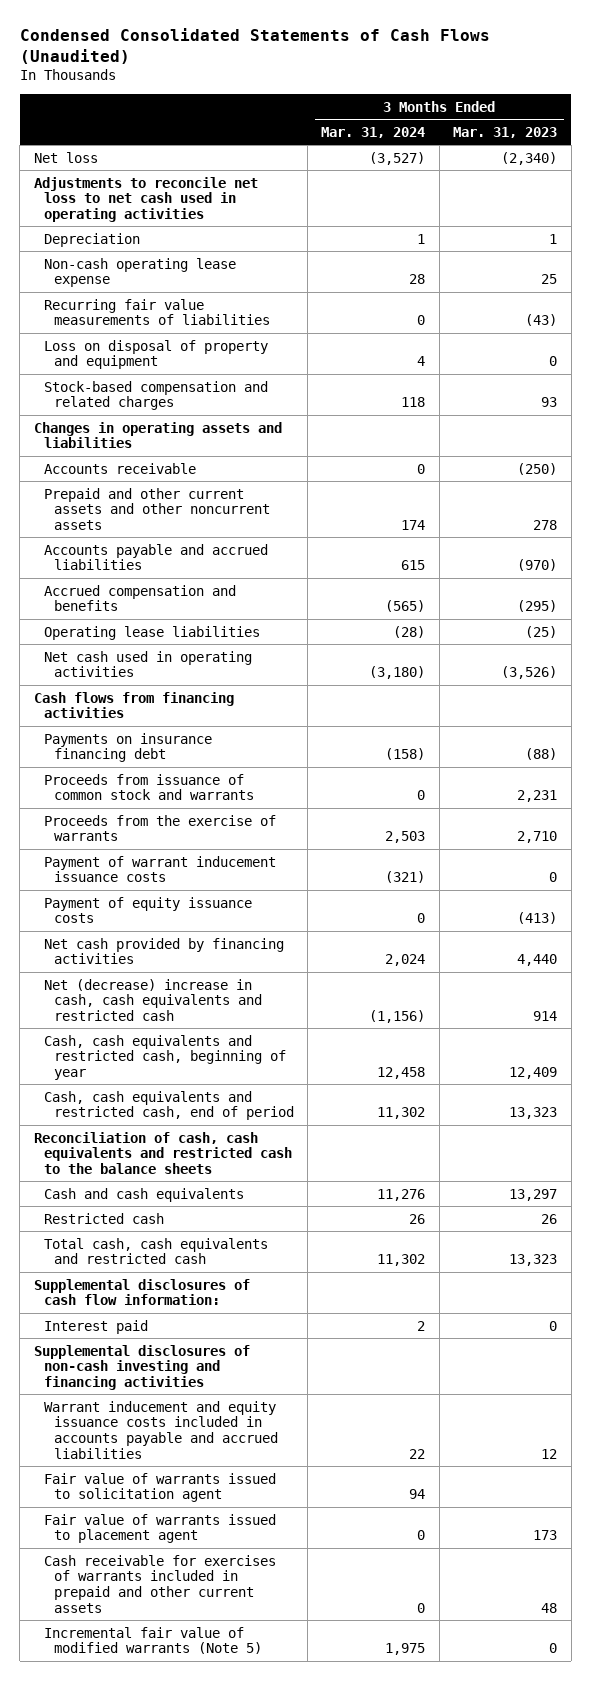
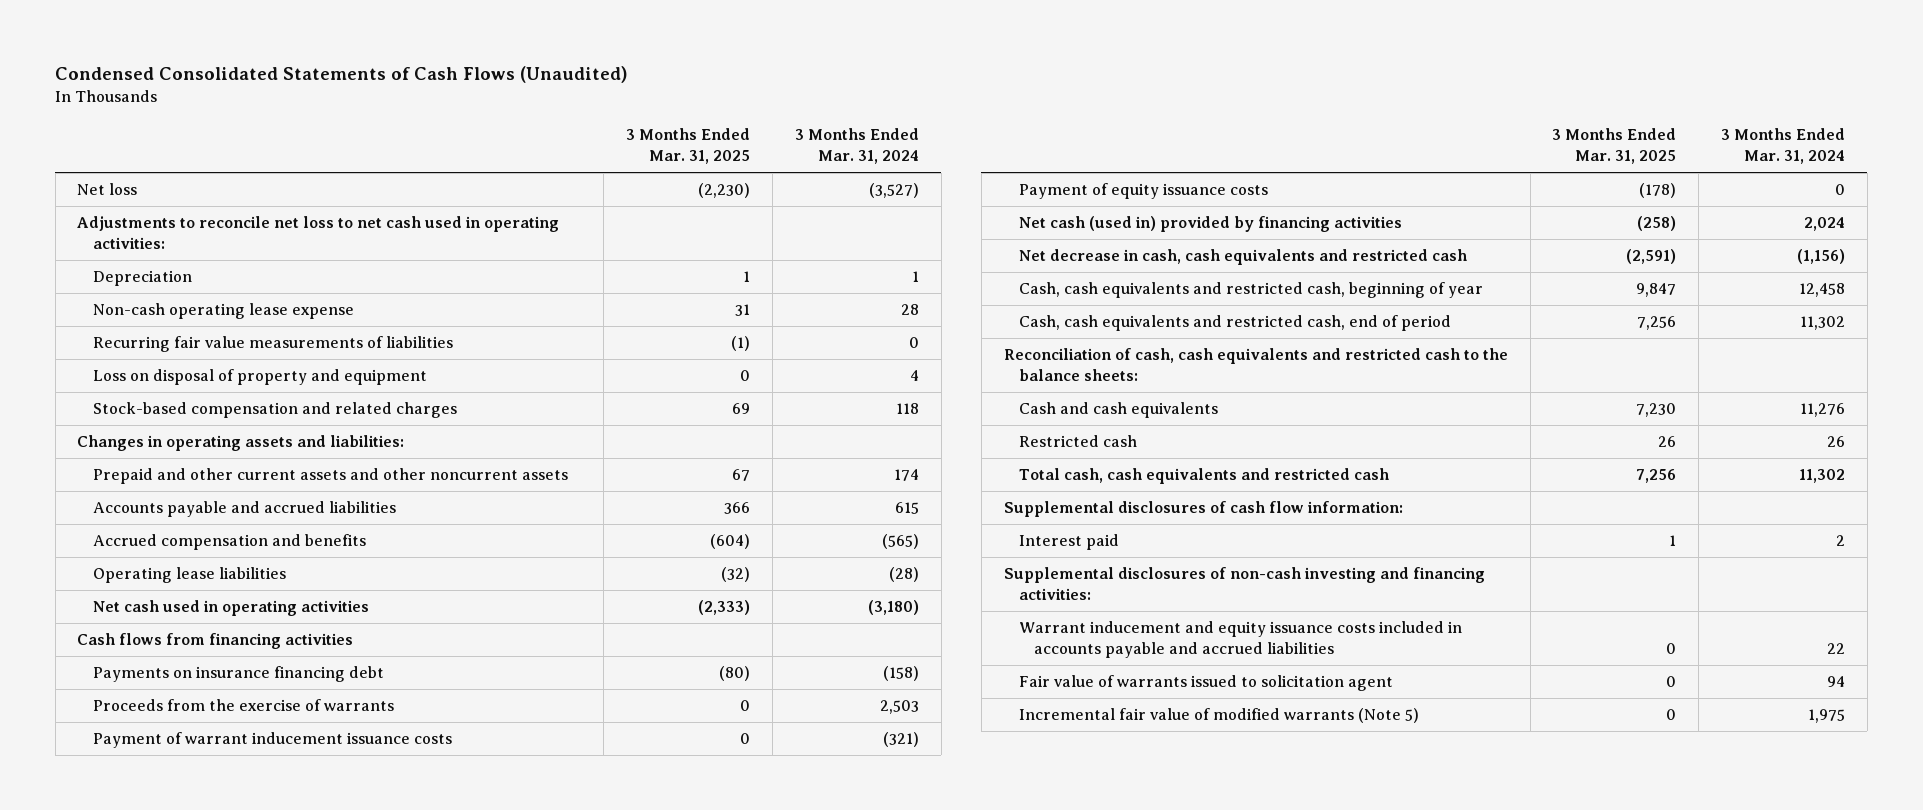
[453,126,558,138] Mar. 31, 2023 -> none
none -> [626,128,751,164] 3 Months Ended Mar. 31, 2025
[33,176,258,222] Adjustments to reconcile net loss to net cash used in operating activities -> [77,216,560,249] Adjustments to reconcile net loss to net cash used in operating activities:
[43,462,196,474] Accounts receivable -> none
[33,421,282,449] Changes in operating assets and liabilities -> [77,435,405,452] Changes in operating assets and liabilities:
[43,773,254,801] Proceeds from issuance of common stock and warrants -> none
[43,937,284,965] Net cash provided by financing activities -> [1018,216,1402,233] Net cash (used in) provided by financing activities
[43,978,262,1021] Net (decrease) increase in cash, cash equivalents and restricted cash -> [1018,249,1467,266] Net decrease in cash, cash equivalents and restricted cash
[33,1131,292,1174] Reconciliation of cash, cash equivalents and restricted cash to the balance sheets -> [1003,348,1508,381] Reconciliation of cash, cash equivalents and restricted cash to the balance sheets:
[33,1344,250,1390] Supplemental disclosures of non-cash investing and financing activities -> [1003,567,1485,600] Supplemental disclosures of non-cash investing and financing activities:
[43,1513,276,1544] Fair value of warrants issued to placement agent -> none
[43,1554,276,1613] Cash receivable for exercises of warrants included in prepaid and other current assets -> none

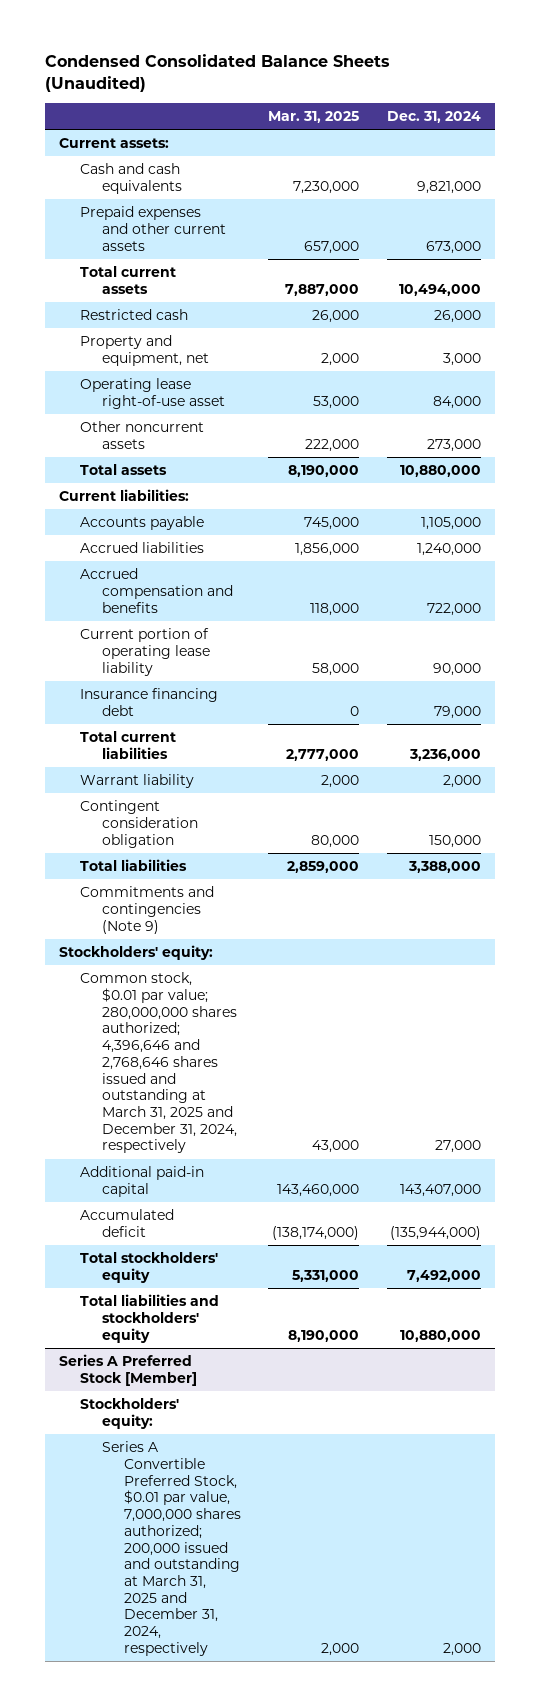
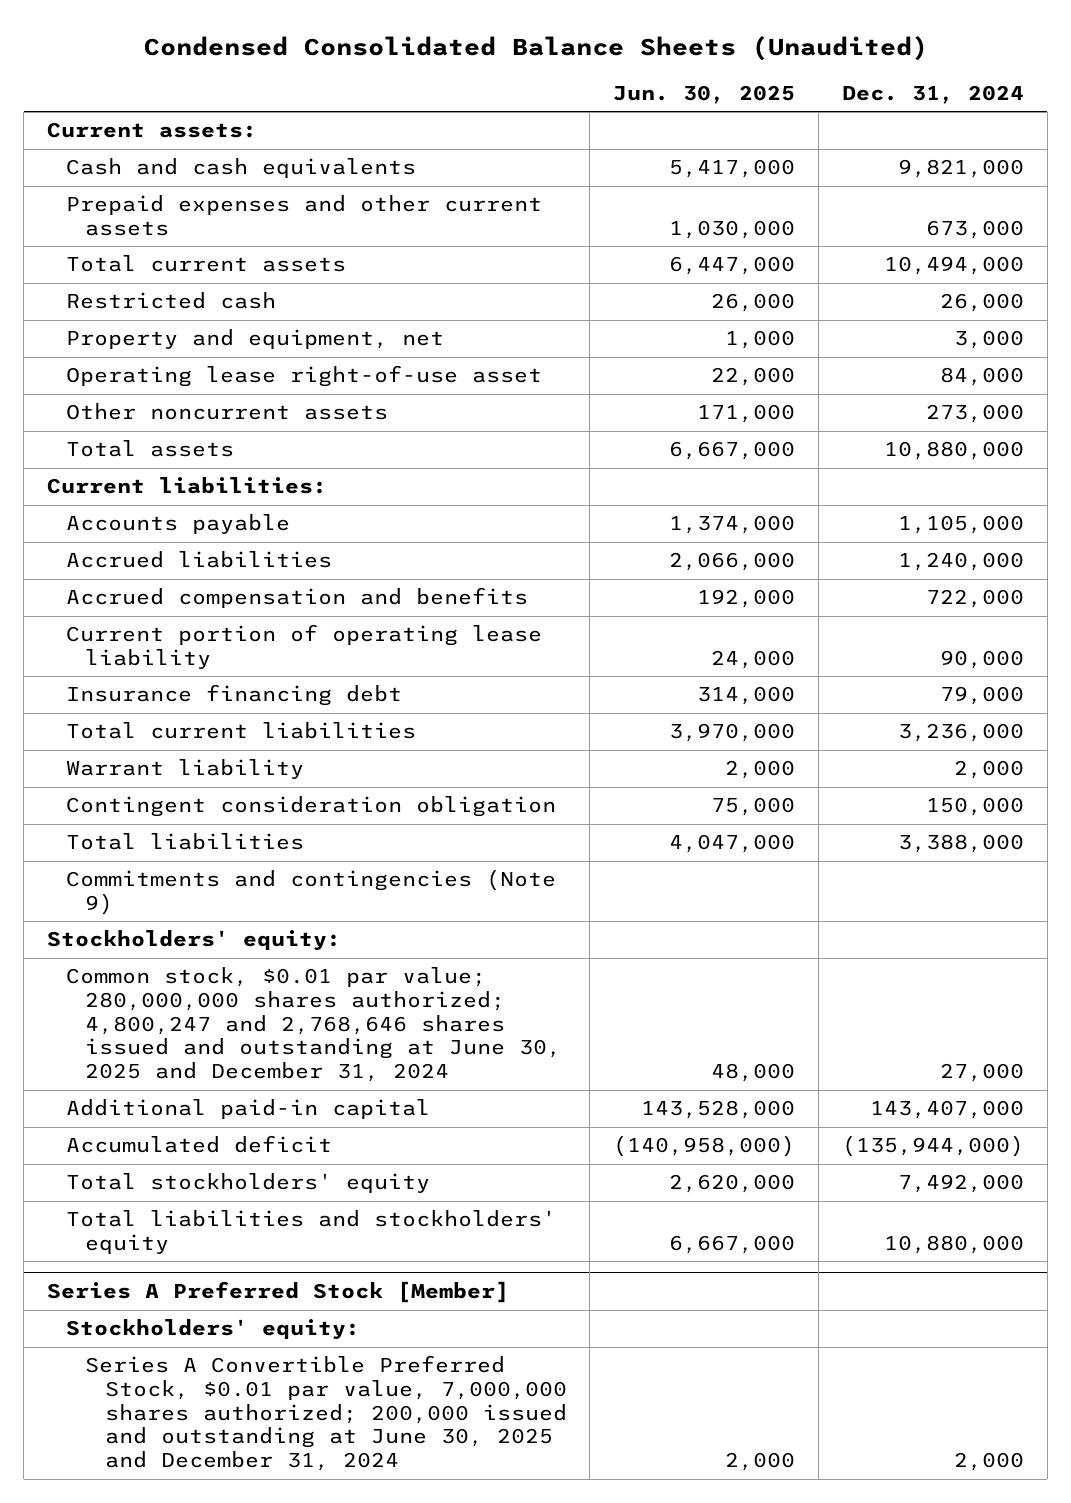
[268,110,360,123] Mar. 31, 2025 -> none
none -> [613,85,796,105] Jun. 30, 2025
[80,972,237,1154] Common stock, $0.01 par value; 280,000,000 shares authorized; 4,396,646 and 2,768,646 shares issued and outstanding at March 31, 2025 and December 31, 2024, respectively -> [66,967,562,1083] Common stock, $0.01 par value; 280,000,000 shares authorized; 4,800,247 and 2,768,646 shares issued and outstanding at June 30, 2025 and December 31, 2024
[101,1441,241,1656] Series A Convertible Preferred Stock, $0.01 par value, 7,000,000 shares authorized; 200,000 issued and outstanding at March 31, 2025 and December 31, 2024, respectively -> [85,1355,567,1472] Series A Convertible Preferred Stock, $0.01 par value, 7,000,000 shares authorized; 200,000 issued and outstanding at June 30, 2025 and December 31, 2024

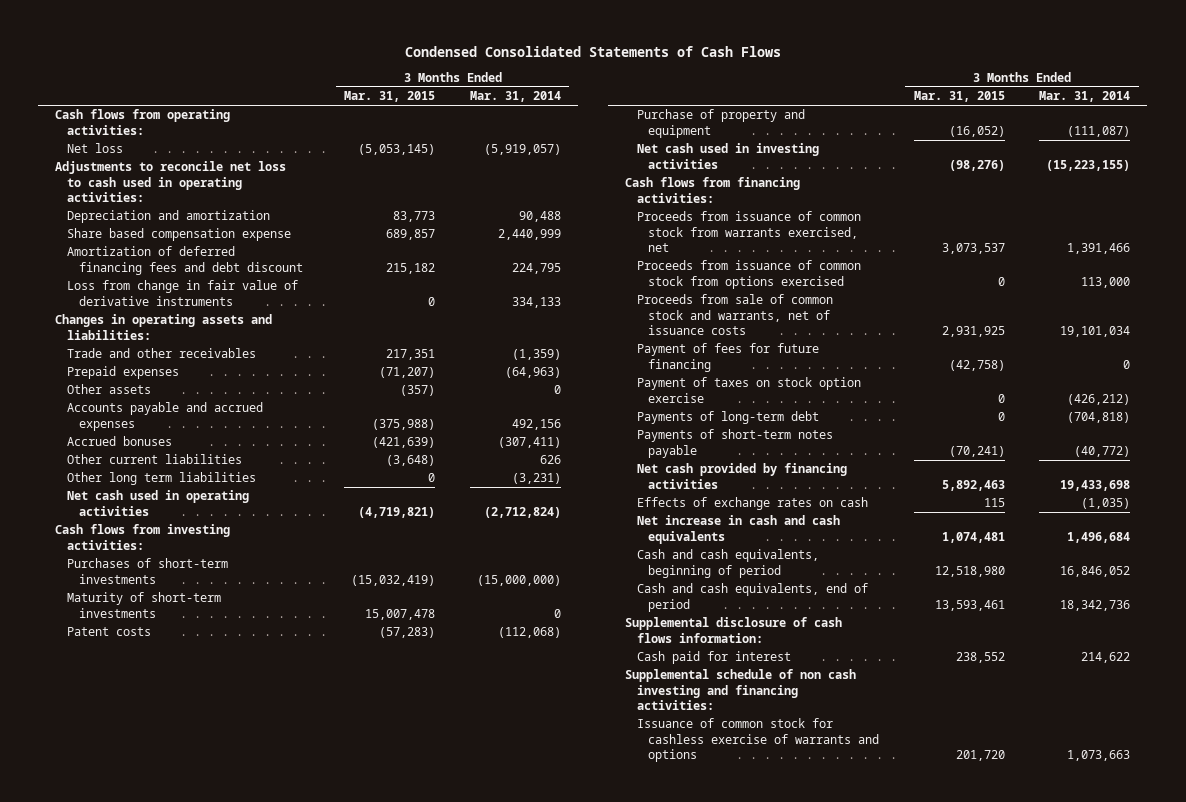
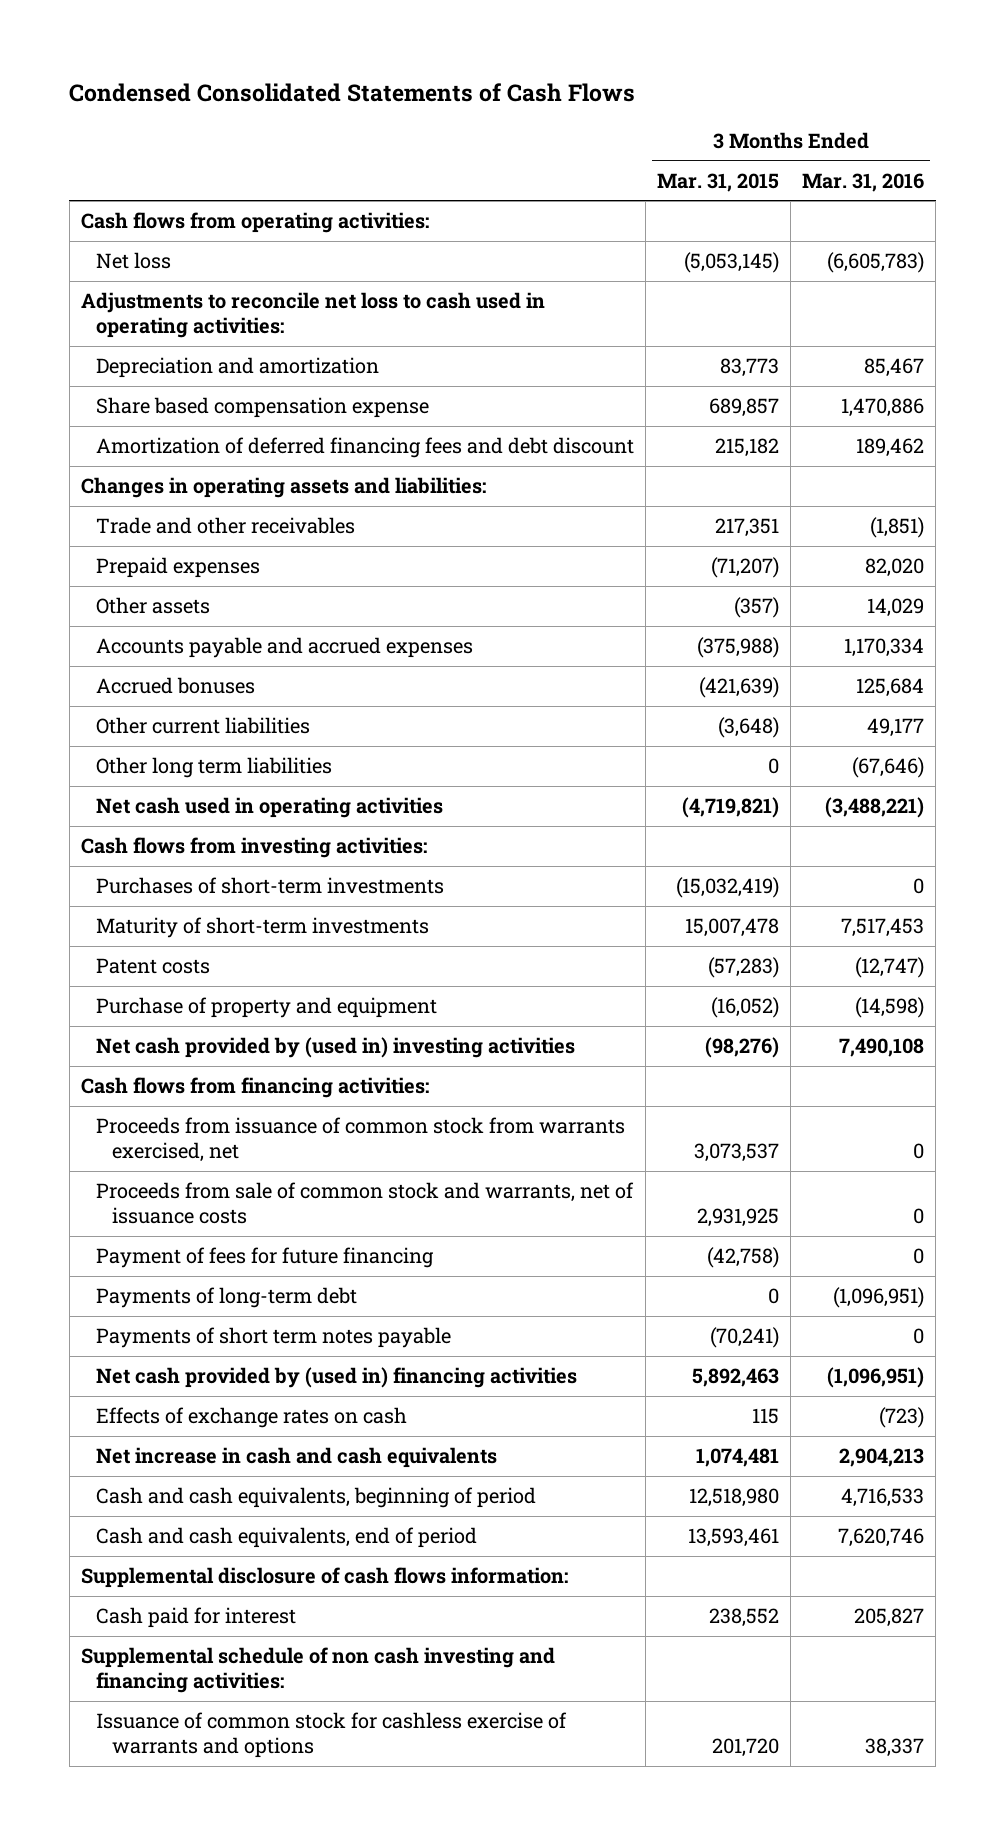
[469,91,561,103] Mar. 31, 2014 -> none
none -> [802,172,925,192] Mar. 31, 2016
[67,280,299,306] Loss from change in fair value of derivative instruments -> none
[636,143,819,169] Net cash used in investing activities -> [96,1037,576,1059] Net cash provided by (used in) investing activities
[636,260,861,289] Proceeds from issuance of common stock from options exercised -> none
[636,377,861,403] Payment of taxes on stock option exercise -> none
[636,429,833,458] Payments of short-term notes payable -> [96,1327,452,1349] Payments of short term notes payable
[636,463,847,489] Net cash provided by financing activities -> [96,1367,578,1389] Net cash provided by (used in) financing activities

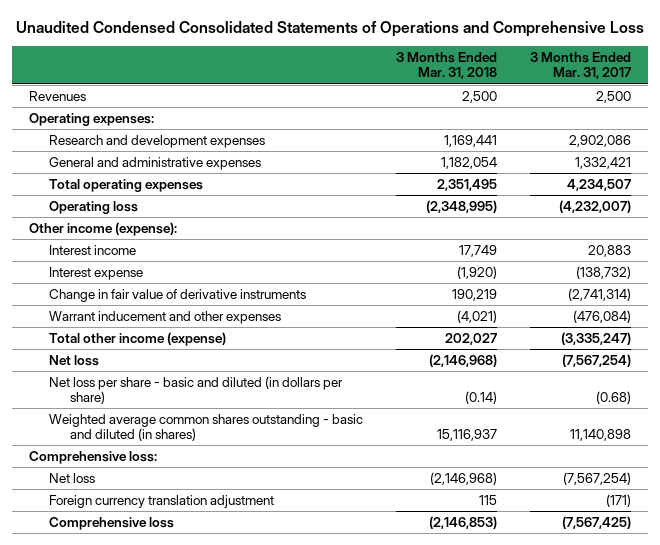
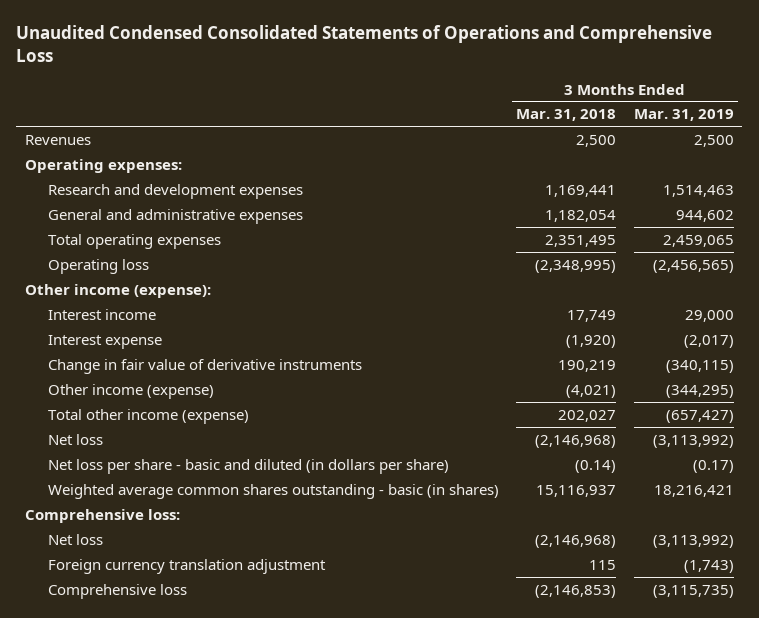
[530,52,632,80] 3 Months Ended Mar. 31, 2017 -> none
none -> [633,109,734,122] Mar. 31, 2019
[49,310,282,324] Warrant inducement and other expenses -> [48,383,215,399] Other income (expense)
[49,413,364,442] Weighted average common shares outstanding - basic and diluted (in shares) -> [48,483,500,499] Weighted average common shares outstanding - basic (in shares)

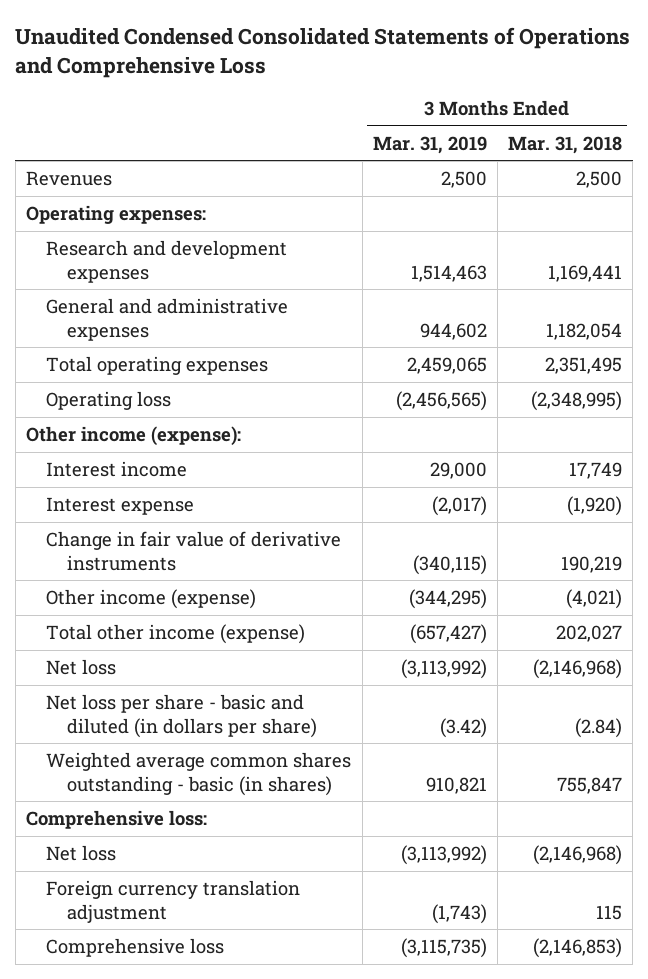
[575,459,617,473] (0.14) -> [575,717,623,738] (2.84)
[692,459,734,473] (0.17) -> [439,717,487,738] (3.42)
[536,484,617,497] 15,116,937 -> [557,776,623,794] 755,847
[653,484,734,497] 18,216,421 -> [425,776,487,794] 910,821

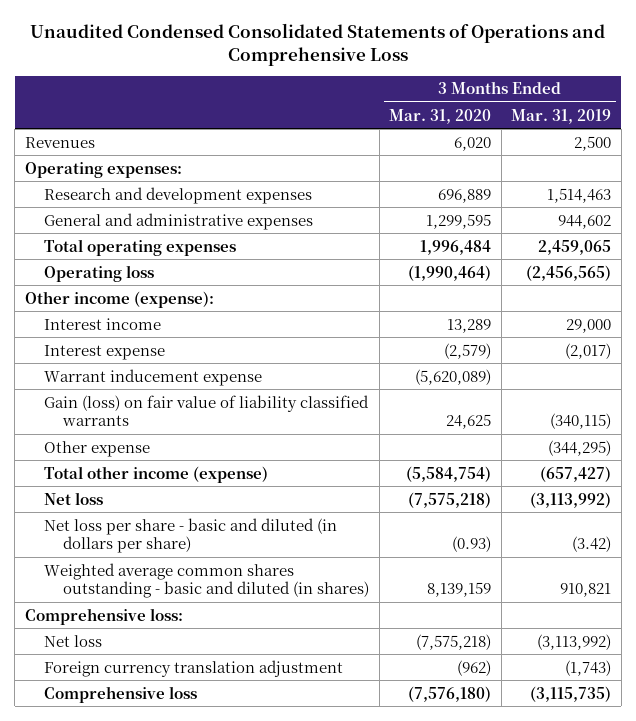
[508,135,623,154] Mar. 31, 2018 -> none
none -> [389,108,492,124] Mar. 31, 2020
none -> [43,368,262,386] Warrant inducement expense
[46,530,342,571] Change in fair value of derivative instruments -> [43,394,369,426] Gain (loss) on fair value of liability classified warrants
[46,588,257,609] Other income (expense) -> [43,440,150,457] Other expense
[46,751,352,796] Weighted average common shares outstanding - basic (in shares) -> [43,562,370,598] Weighted average common shares outstanding - basic and diluted (in shares)

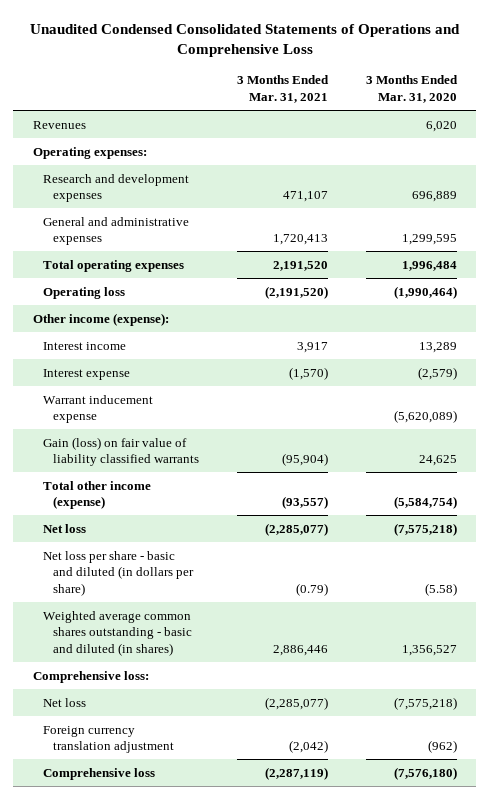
[511,108,612,124] Mar. 31, 2019 -> none
none -> [236,75,329,104] 3 Months Ended Mar. 31, 2021
[43,440,150,457] Other expense -> none
[452,535,492,552] (0.93) -> [425,583,458,597] (5.58)
[427,581,492,597] 8,139,159 -> [402,645,458,657] 1,356,527

